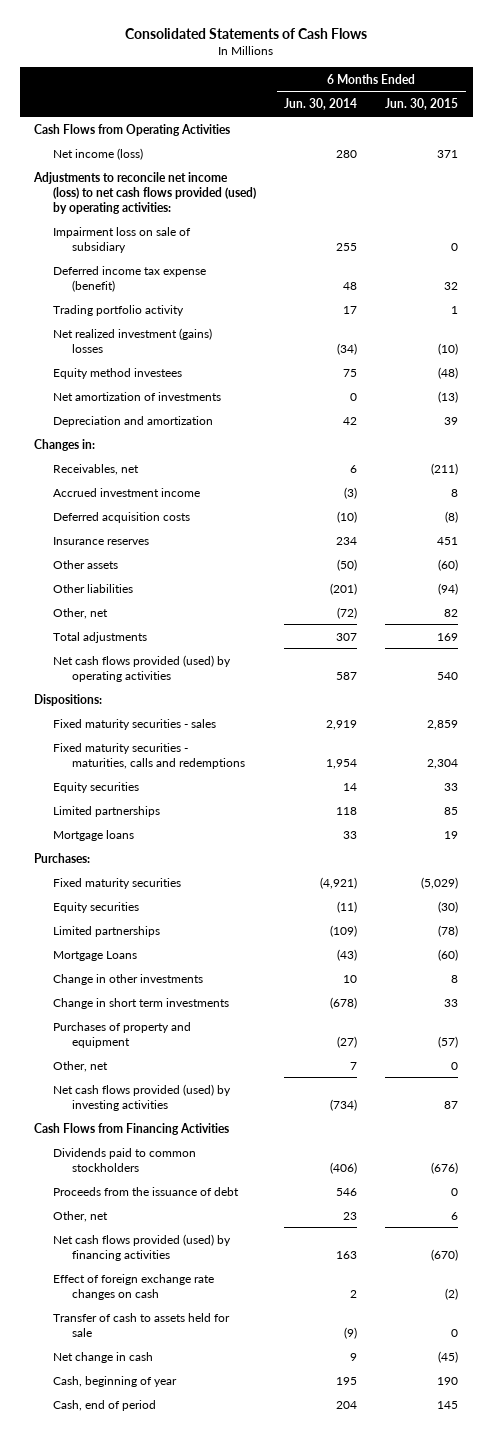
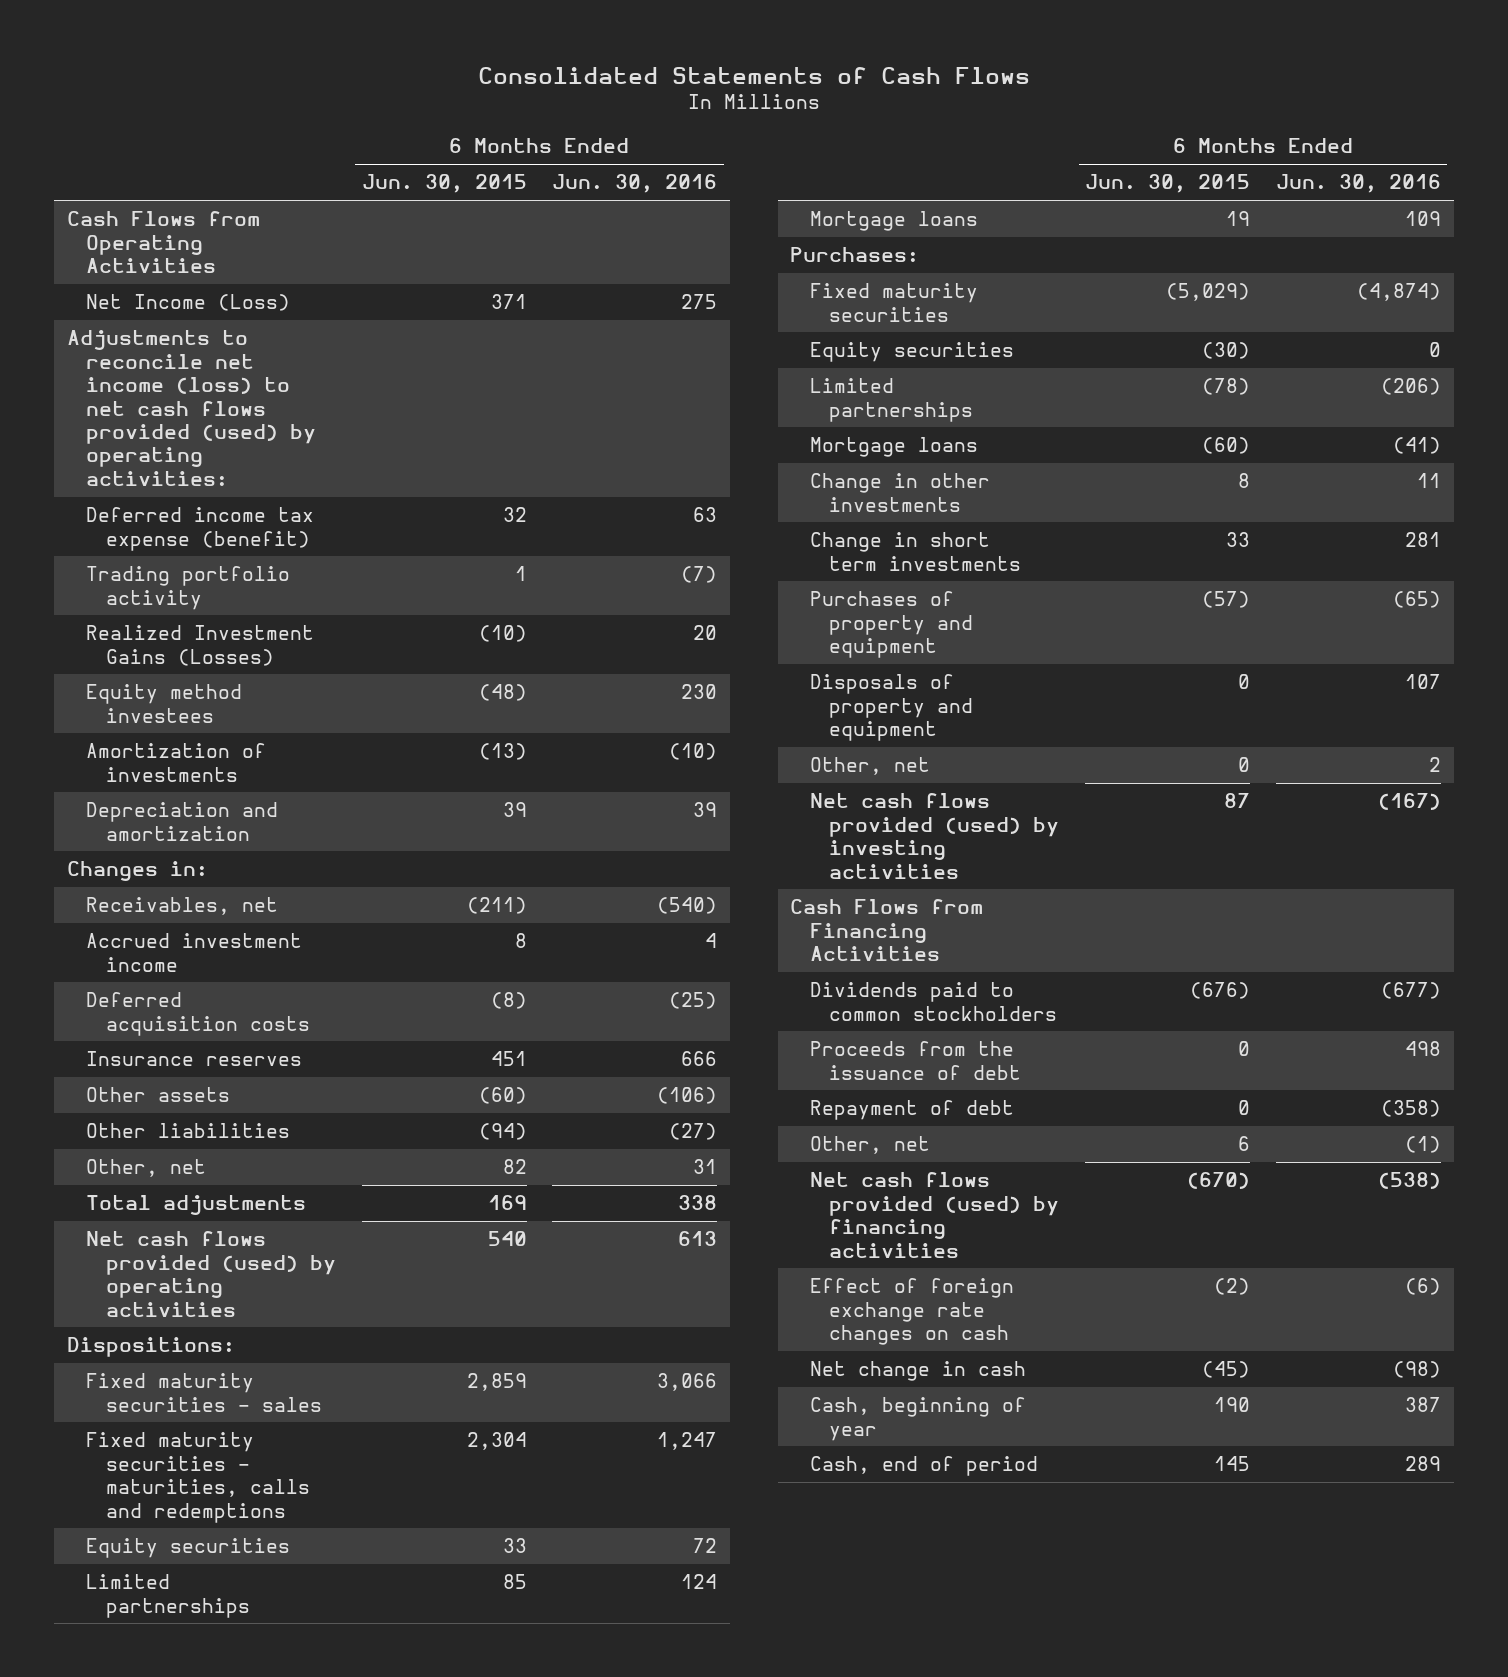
[284,98,358,111] Jun. 30, 2014 -> none
none -> [552,174,718,194] Jun. 30, 2016
[52,147,143,160] Net income (loss) -> [86,294,291,312] Net Income (Loss)
[52,226,191,253] Impairment loss on sale of subsidiary -> none
[52,327,212,353] Net realized investment (gains) losses -> [86,625,315,666] Realized Investment Gains (Losses)
[52,391,221,401] Net amortization of investments -> [86,743,267,782] Amortization of investments
[52,950,137,961] Mortgage Loans -> [809,437,978,458] Mortgage loans
none -> [809,674,974,742] Disposals of property and equipment
none -> [809,1100,1014,1121] Repayment of debt
[52,1312,230,1337] Transfer of cash to assets held for sale -> none

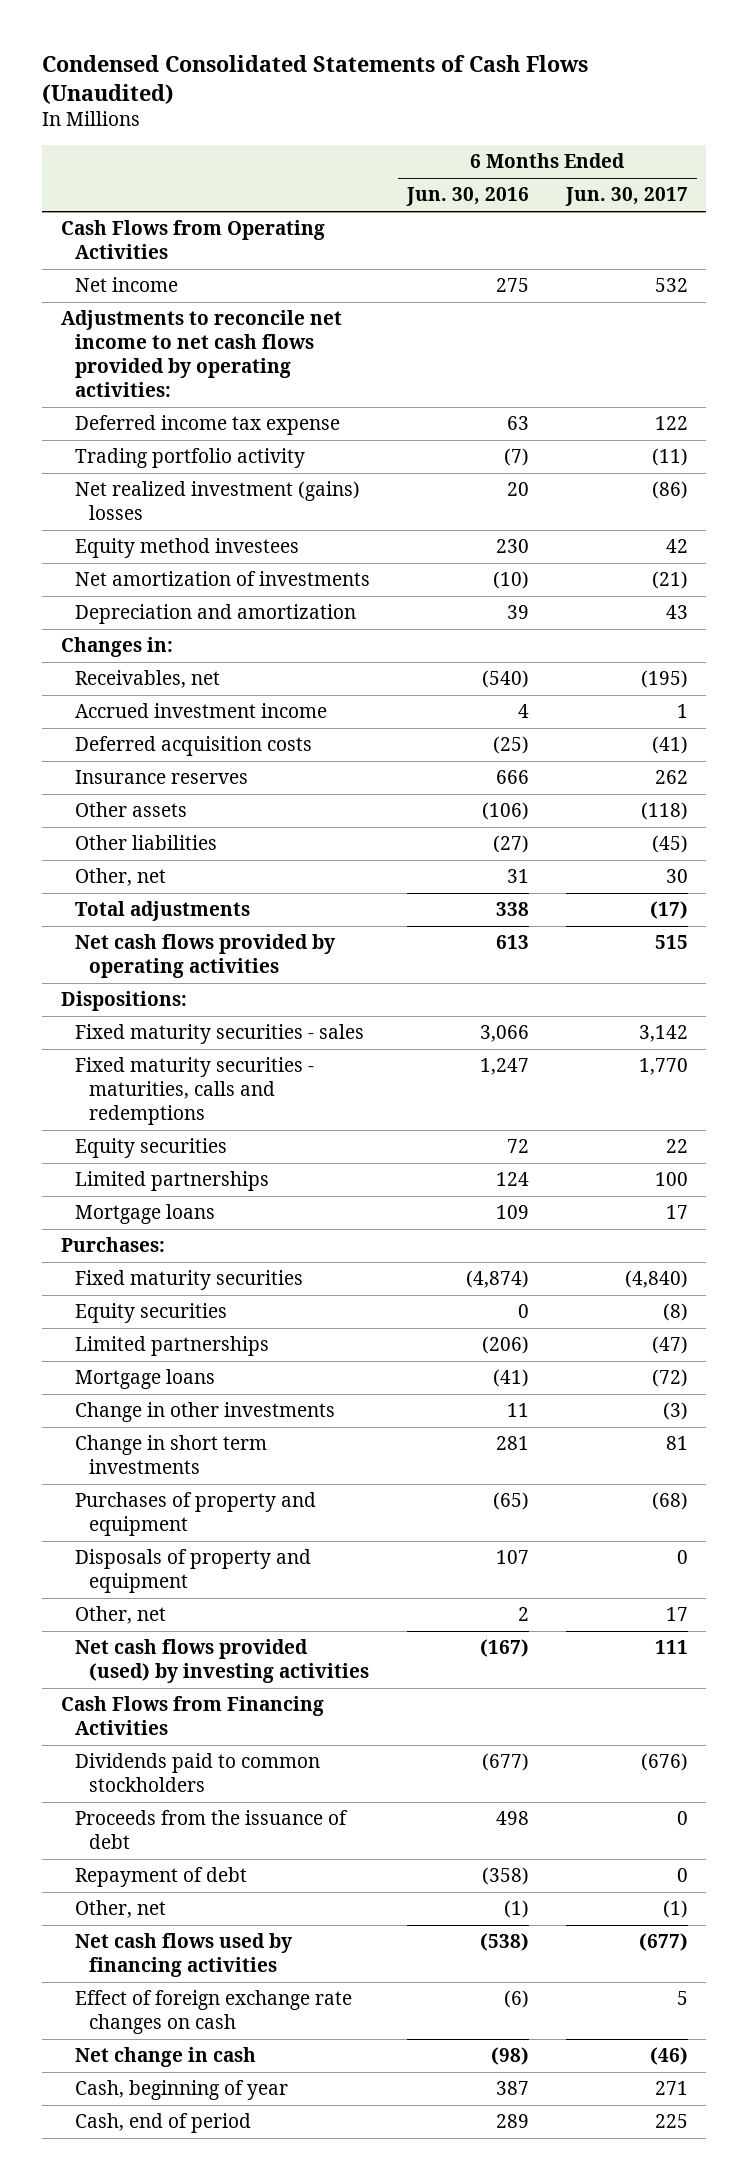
[477,66,1030,84] Consolidated Statements of Cash Flows -> [42,54,589,104] Condensed Consolidated Statements of Cash Flows (Unaudited)
[361,174,527,194] Jun. 30, 2015 -> none
none -> [564,187,688,207] Jun. 30, 2017
[86,294,291,312] Net Income (Loss) -> [74,277,178,293] Net income
[67,330,317,486] Adjustments to reconcile net income (loss) to net cash flows provided (used) by operating activities: -> [60,310,342,398] Adjustments to reconcile net income to net cash flows provided by operating activities:
[86,507,315,551] Deferred income tax expense (benefit) -> [74,415,340,436] Deferred income tax expense
[86,625,315,666] Realized Investment Gains (Losses) -> [74,481,360,521] Net realized investment (gains) losses
[86,743,267,782] Amortization of investments -> [74,571,370,587] Net amortization of investments
[86,1231,336,1317] Net cash flows provided (used) by operating activities -> [74,934,335,979] Net cash flows provided by operating activities
[809,1172,1060,1258] Net cash flows provided (used) by financing activities -> [74,1933,292,1978] Net cash flows used by financing activities

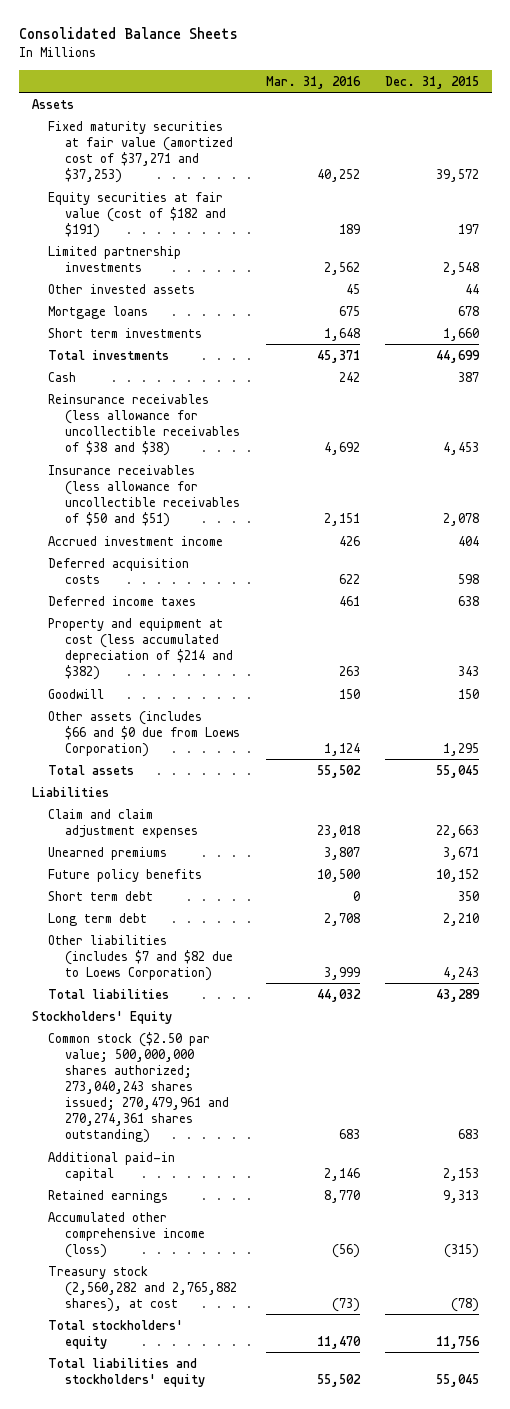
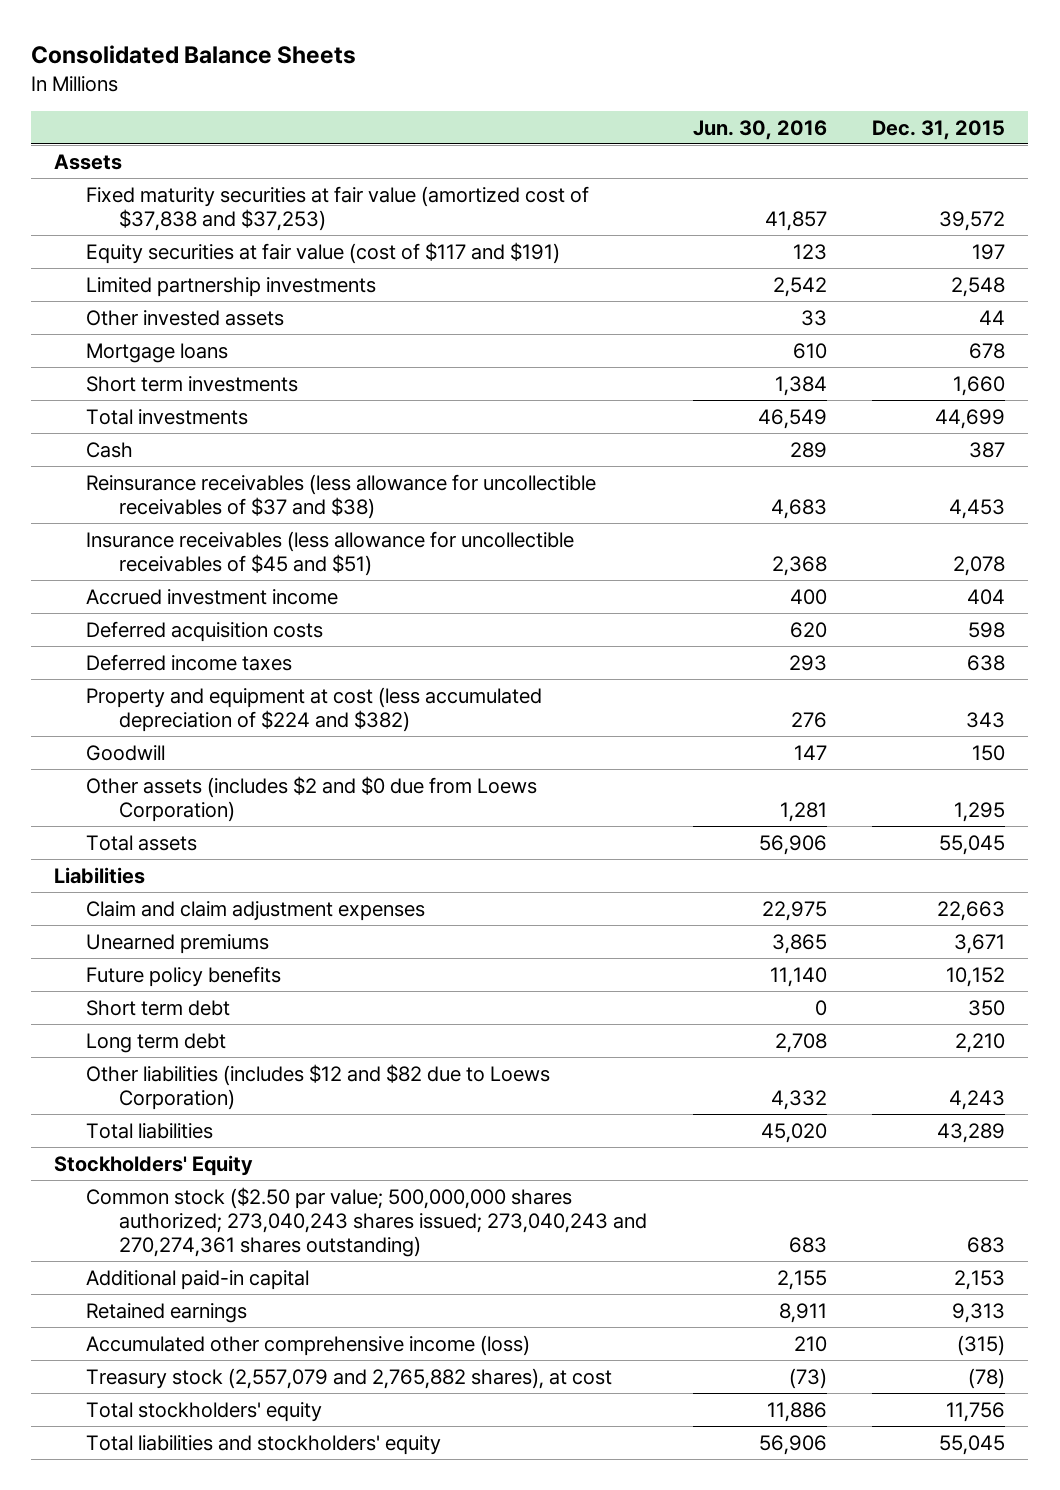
[265,75,361,89] Mar. 31, 2016 -> none
none -> [692,119,827,140] Jun. 30, 2016
[48,120,234,183] Fixed maturity securities at fair value (amortized cost of $37,271 and $37,253) -> [86,185,590,232] Fixed maturity securities at fair value (amortized cost of $37,838 and $37,253)
[48,191,227,238] Equity securities at fair value (cost of $182 and $191) -> [86,241,561,264] Equity securities at fair value (cost of $117 and $191)
[48,393,241,456] Reinsurance receivables (less allowance for uncollectible receivables of $38 and $38) -> [86,473,597,520] Reinsurance receivables (less allowance for uncollectible receivables of $37 and $38)
[48,464,241,527] Insurance receivables (less allowance for uncollectible receivables of $50 and $51) -> [86,530,575,577] Insurance receivables (less allowance for uncollectible receivables of $45 and $51)
[48,617,234,680] Property and equipment at cost (less accumulated depreciation of $214 and $382) -> [86,686,543,733] Property and equipment at cost (less accumulated depreciation of $224 and $382)
[48,710,241,757] Other assets (includes $66 and $0 due from Loews Corporation) -> [86,775,538,823] Other assets (includes $2 and $0 due from Loews Corporation)
[48,934,234,981] Other liabilities (includes $7 and $82 due to Loews Corporation) -> [86,1063,551,1111] Other liabilities (includes $12 and $82 due to Loews Corporation)
[48,1031,230,1144] Common stock ($2.50 par value; 500,000,000 shares authorized; 273,040,243 shares issued; 270,479,961 and 270,274,361 shares outstanding) -> [86,1186,647,1258] Common stock ($2.50 par value; 500,000,000 shares authorized; 273,040,243 shares issued; 273,040,243 and 270,274,361 shares outstanding)
[48,1265,238,1312] Treasury stock (2,560,282 and 2,765,882 shares), at cost -> [86,1367,613,1389] Treasury stock (2,557,079 and 2,765,882 shares), at cost

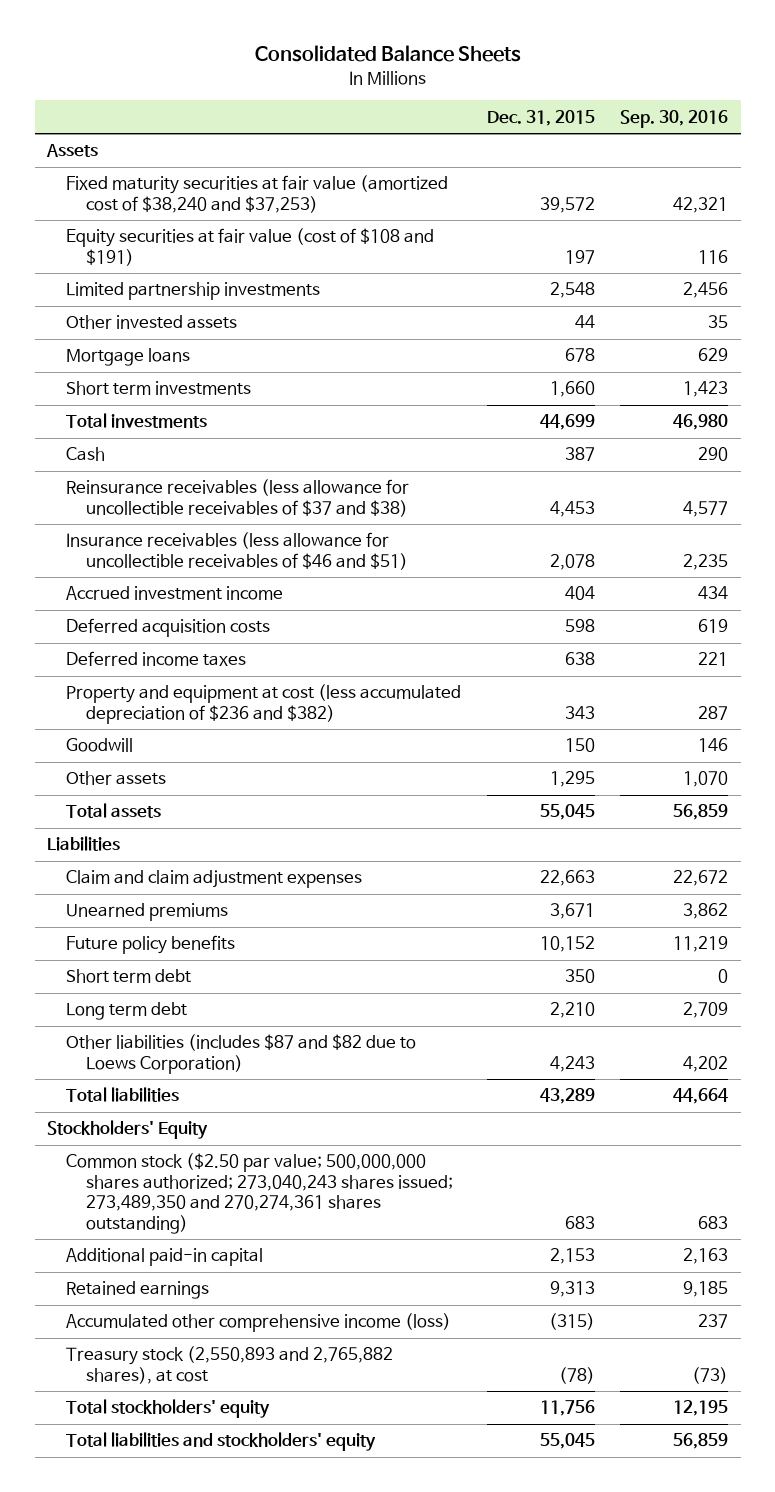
[692,119,827,140] Jun. 30, 2016 -> none
none -> [620,109,729,128] Sep. 30, 2016
[86,185,590,232] Fixed maturity securities at fair value (amortized cost of $37,838 and $37,253) -> [66,175,449,213] Fixed maturity securities at fair value (amortized cost of $38,240 and $37,253)
[86,241,561,264] Equity securities at fair value (cost of $117 and $191) -> [66,228,435,266] Equity securities at fair value (cost of $108 and $191)
[86,530,575,577] Insurance receivables (less allowance for uncollectible receivables of $45 and $51) -> [66,532,408,570] Insurance receivables (less allowance for uncollectible receivables of $46 and $51)
[86,686,543,733] Property and equipment at cost (less accumulated depreciation of $224 and $382) -> [66,684,462,724] Property and equipment at cost (less accumulated depreciation of $236 and $382)
[86,775,538,823] Other assets (includes $2 and $0 due from Loews Corporation) -> [66,771,167,786] Other assets
[86,1063,551,1111] Other liabilities (includes $12 and $82 due to Loews Corporation) -> [66,1034,417,1074] Other liabilities (includes $87 and $82 due to Loews Corporation)
[86,1186,647,1258] Common stock ($2.50 par value; 500,000,000 shares authorized; 273,040,243 shares issued; 273,040,243 and 270,274,361 shares outstanding) -> [66,1153,453,1234] Common stock ($2.50 par value; 500,000,000 shares authorized; 273,040,243 shares issued; 273,489,350 and 270,274,361 shares outstanding)
[86,1367,613,1389] Treasury stock (2,557,079 and 2,765,882 shares), at cost -> [66,1346,394,1384] Treasury stock (2,550,893 and 2,765,882 shares), at cost

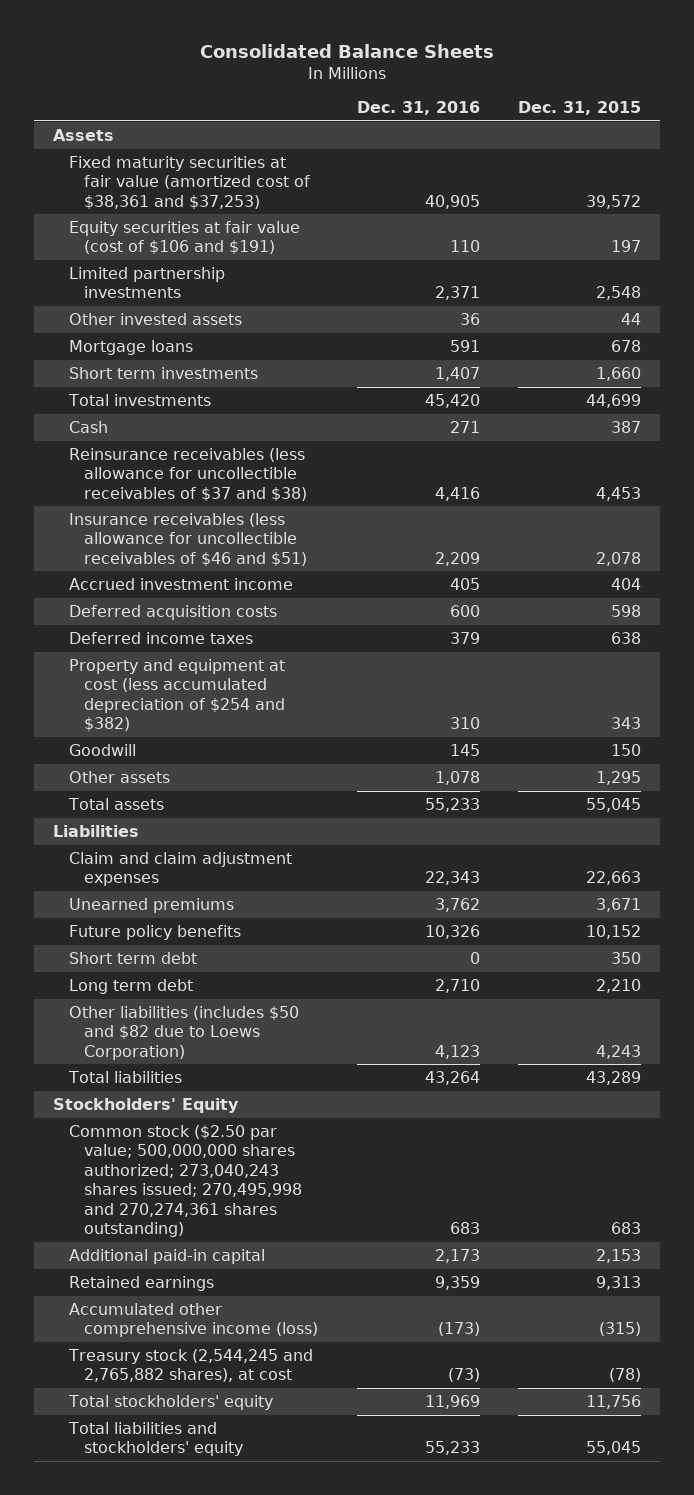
[620,109,729,128] Sep. 30, 2016 -> none
none -> [356,101,480,116] Dec. 31, 2016
[66,175,449,213] Fixed maturity securities at fair value (amortized cost of $38,240 and $37,253) -> [68,155,311,209] Fixed maturity securities at fair value (amortized cost of $38,361 and $37,253)
[66,228,435,266] Equity securities at fair value (cost of $108 and $191) -> [68,220,300,255] Equity securities at fair value (cost of $106 and $191)
[66,684,462,724] Property and equipment at cost (less accumulated depreciation of $236 and $382) -> [68,658,286,732] Property and equipment at cost (less accumulated depreciation of $254 and $382)
[66,1034,417,1074] Other liabilities (includes $87 and $82 due to Loews Corporation) -> [68,1005,299,1060] Other liabilities (includes $50 and $82 due to Loews Corporation)
[66,1153,453,1234] Common stock ($2.50 par value; 500,000,000 shares authorized; 273,040,243 shares issued; 273,489,350 and 270,274,361 shares outstanding) -> [68,1124,303,1237] Common stock ($2.50 par value; 500,000,000 shares authorized; 273,040,243 shares issued; 270,495,998 and 270,274,361 shares outstanding)
[66,1346,394,1384] Treasury stock (2,550,893 and 2,765,882 shares), at cost -> [67,1348,313,1383] Treasury stock (2,544,245 and 2,765,882 shares), at cost

